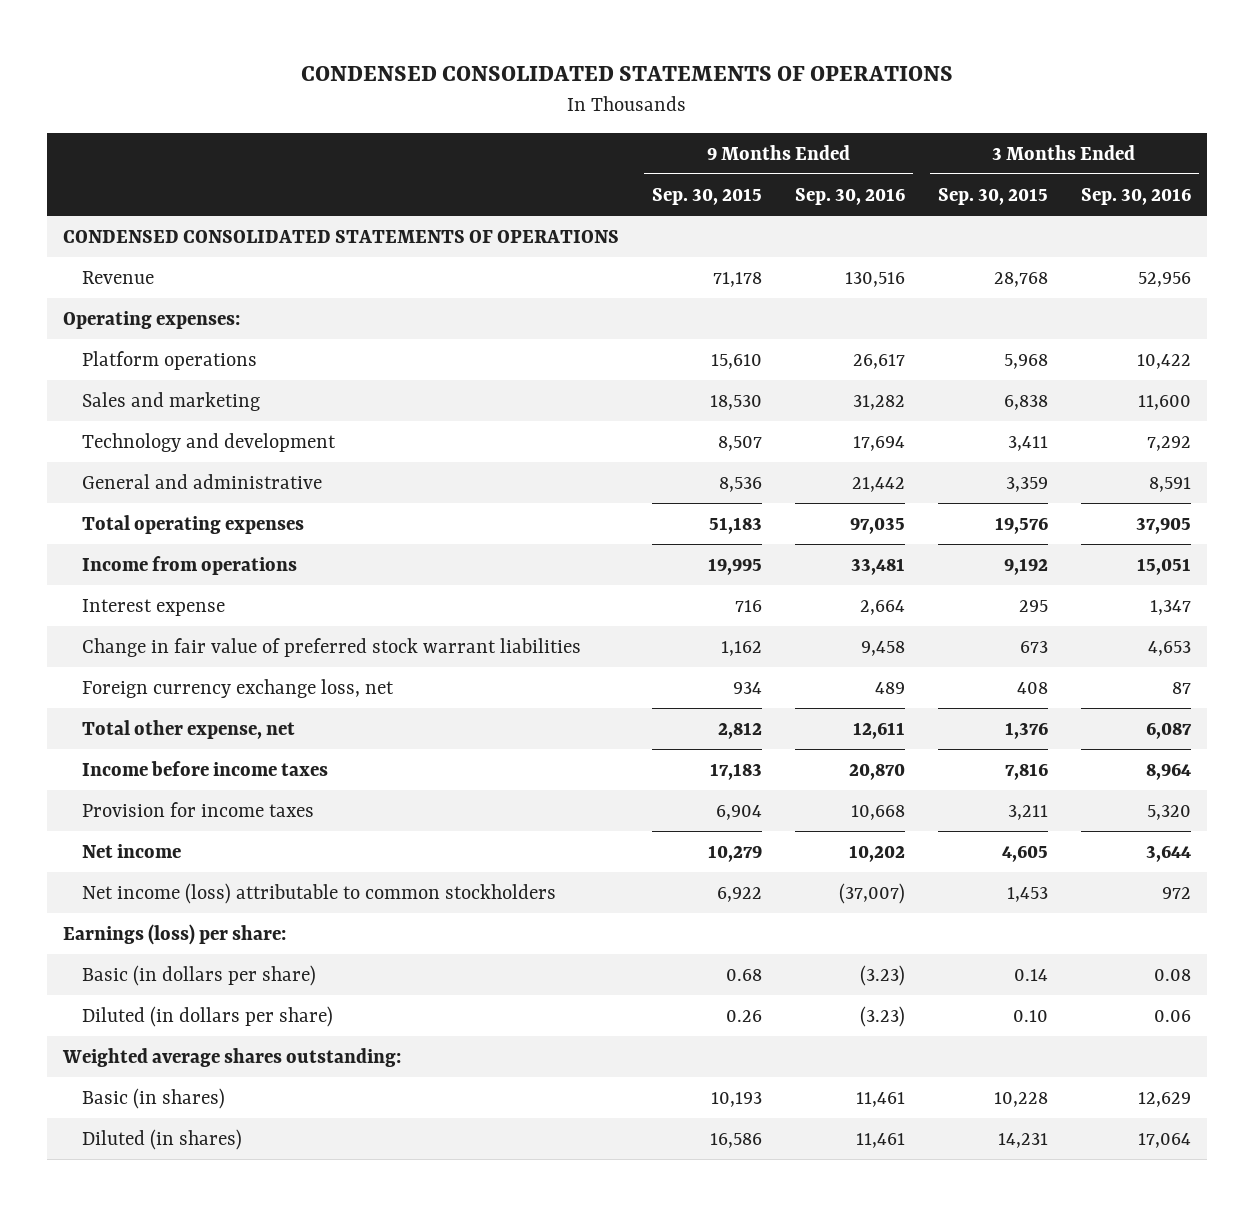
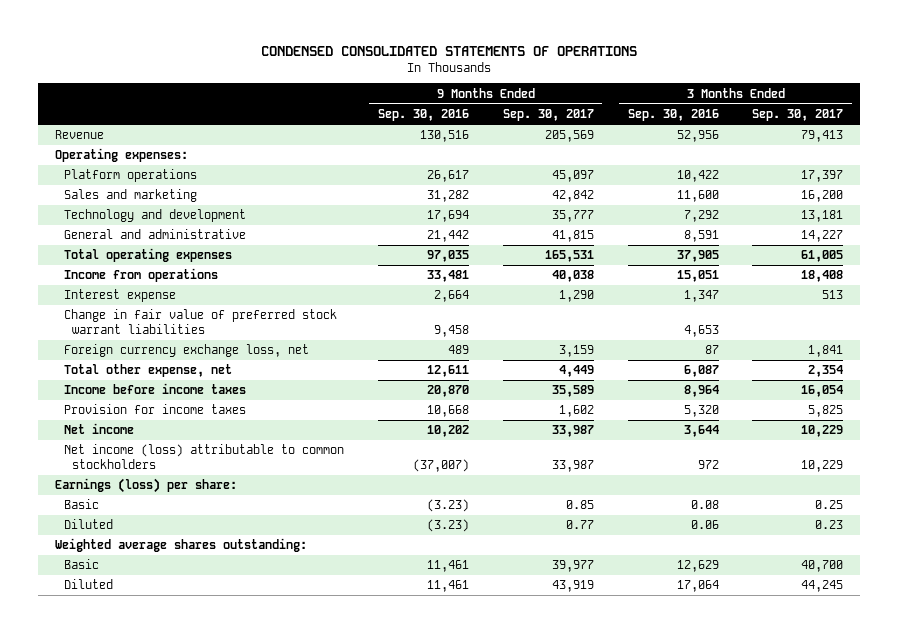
[652,187,763,205] Sep. 30, 2015 -> none
[937,187,1048,205] Sep. 30, 2015 -> none
none -> [502,109,594,122] Sep. 30, 2017
none -> [752,109,844,122] Sep. 30, 2017
[63,229,620,243] CONDENSED CONSOLIDATED STATEMENTS OF OPERATIONS -> none
[81,964,316,986] Basic (in dollars per share) -> [63,499,99,510] Basic
[81,1005,333,1027] Diluted (in dollars per share) -> [63,519,113,530] Diluted
[81,1087,225,1109] Basic (in shares) -> [63,559,99,570] Basic
[81,1128,242,1150] Diluted (in shares) -> [63,579,113,590] Diluted

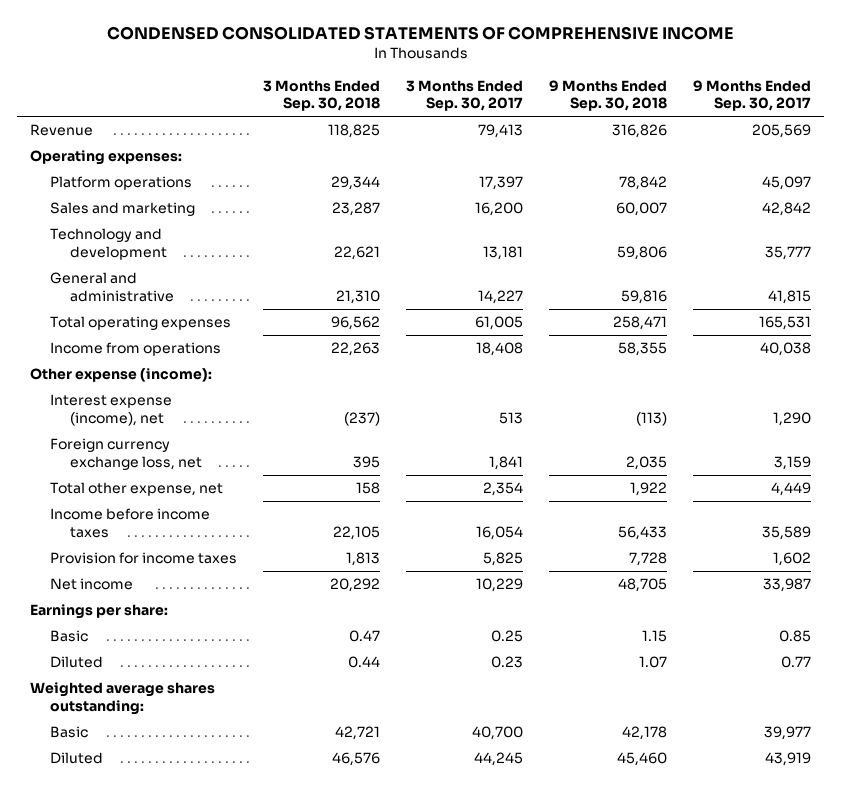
[261,46,638,57] CONDENSED CONSOLIDATED STATEMENTS OF OPERATIONS -> [106,26,734,41] CONDENSED CONSOLIDATED STATEMENTS OF COMPREHENSIVE INCOME
[377,109,469,122] Sep. 30, 2016 -> none
[627,109,719,122] Sep. 30, 2016 -> none
none -> [263,79,381,112] 3 Months Ended Sep. 30, 2018
none -> [549,79,668,112] 9 Months Ended Sep. 30, 2018
[63,309,337,334] Change in fair value of preferred stock warrant liabilities -> none
none -> [30,368,213,383] Other expense (income):
[63,289,176,303] Interest expense -> [50,394,173,426] Interest expense (income), net
[63,444,344,469] Net income (loss) attributable to common stockholders -> none
[55,478,238,494] Earnings (loss) per share: -> [30,604,169,620] Earnings per share:

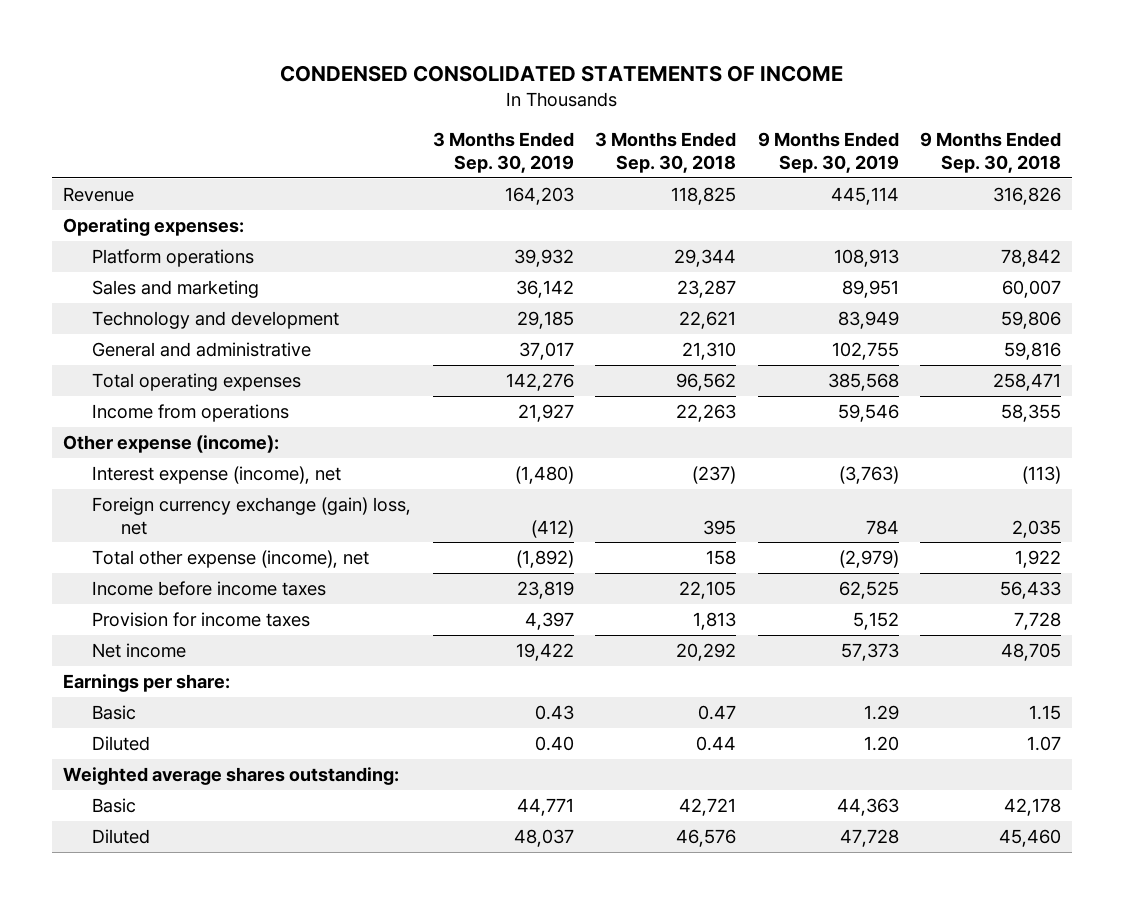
[106,26,734,41] CONDENSED CONSOLIDATED STATEMENTS OF COMPREHENSIVE INCOME -> [280,64,844,82] CONDENSED CONSOLIDATED STATEMENTS OF INCOME
[406,79,524,112] 3 Months Ended Sep. 30, 2017 -> none
[693,79,812,112] 9 Months Ended Sep. 30, 2017 -> none
none -> [432,131,574,173] 3 Months Ended Sep. 30, 2019
none -> [757,131,899,173] 9 Months Ended Sep. 30, 2019
[50,438,202,470] Foreign currency exchange loss, net -> [91,496,411,535] Foreign currency exchange (gain) loss, net
[50,482,224,497] Total other expense, net -> [91,549,369,568] Total other expense (income), net

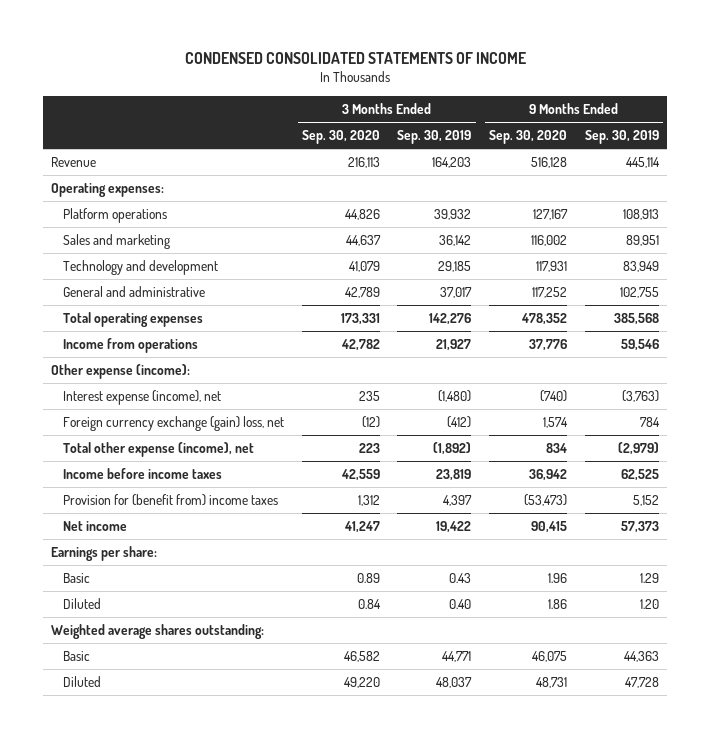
[595,131,737,173] 3 Months Ended Sep. 30, 2018 -> none
[920,131,1062,173] 9 Months Ended Sep. 30, 2018 -> none
none -> [301,130,380,145] Sep. 30, 2020
none -> [489,130,568,145] Sep. 30, 2020
[91,611,310,627] Provision for income taxes -> [63,494,279,507] Provision for (benefit from) income taxes

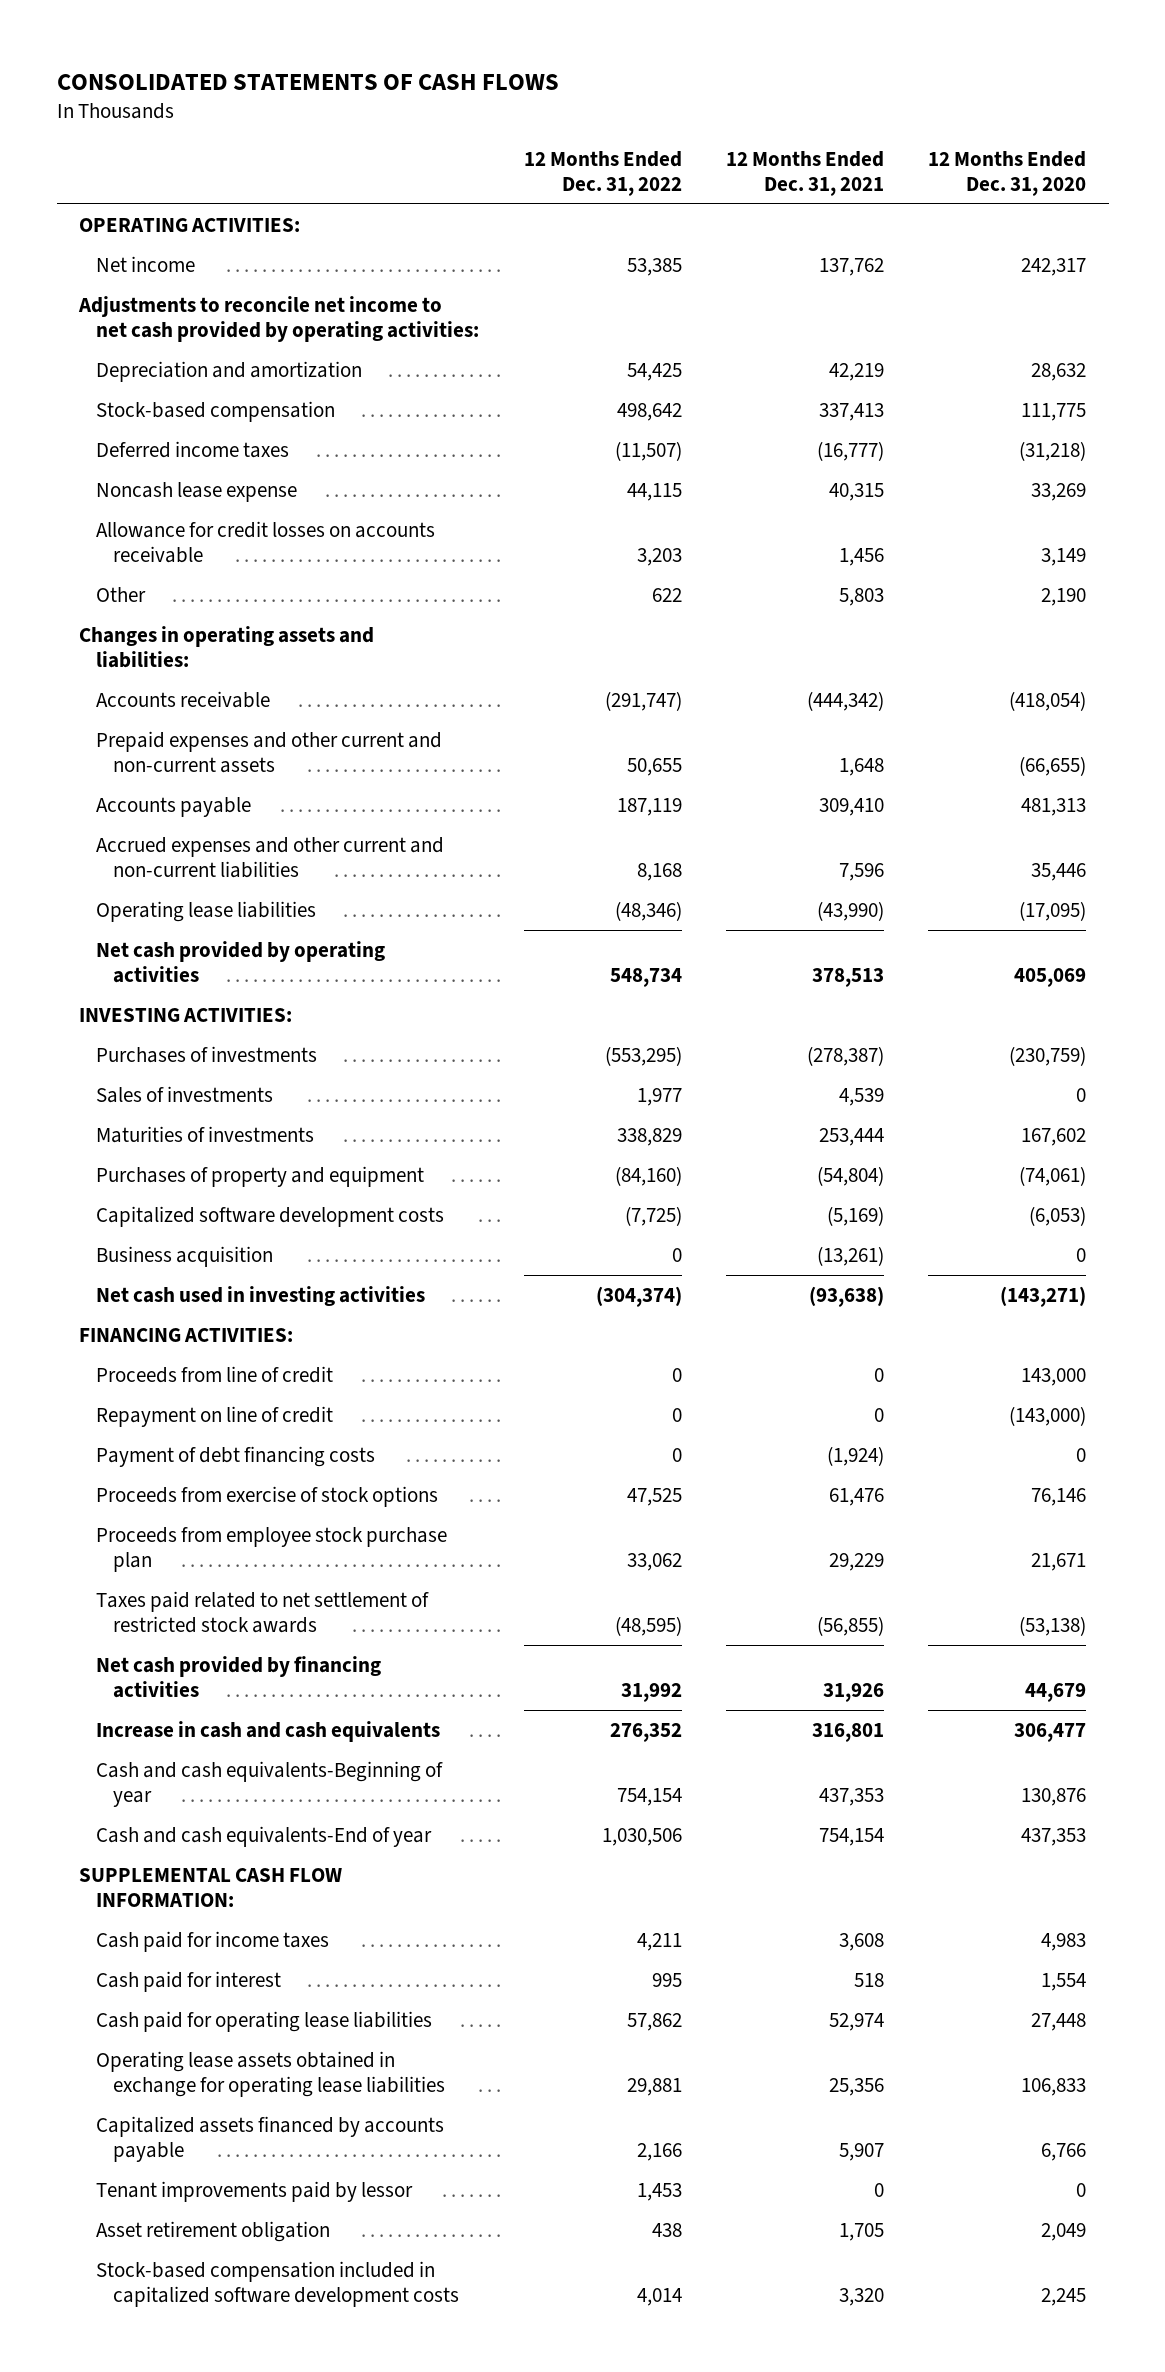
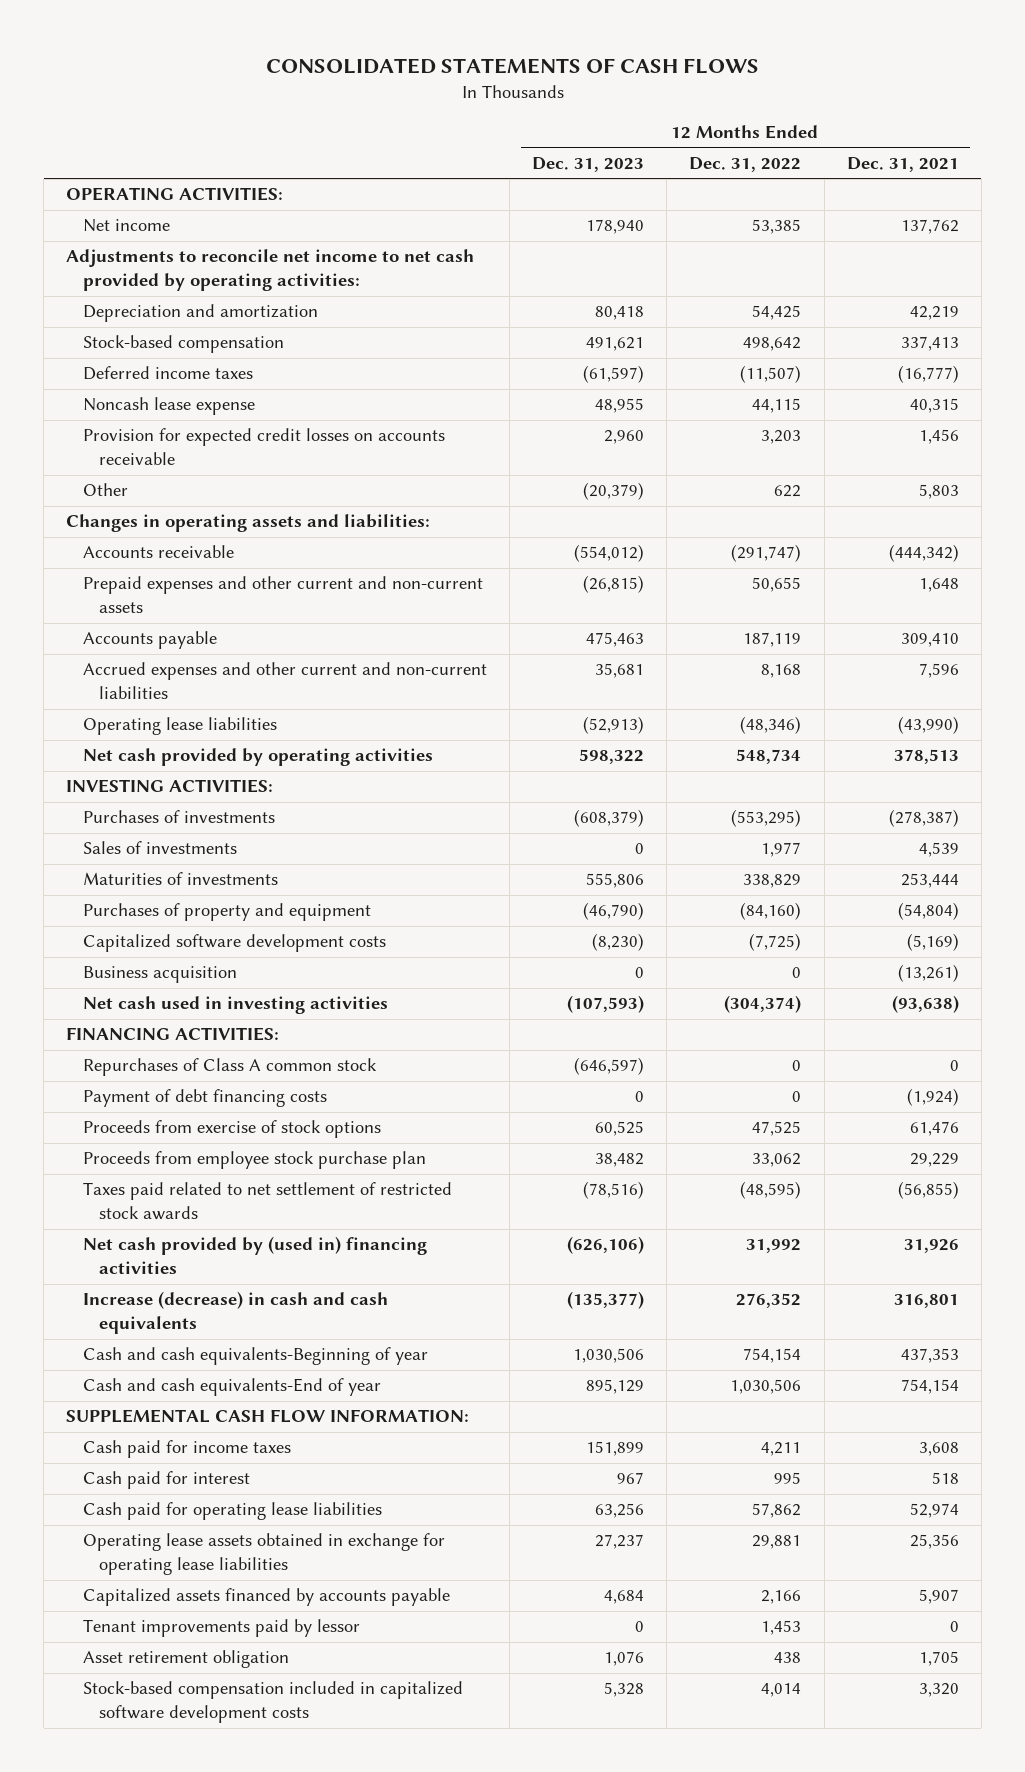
[928,151,1087,196] 12 Months Ended Dec. 31, 2020 -> none
none -> [532,156,645,172] Dec. 31, 2023
[96,521,436,563] Allowance for credit losses on accounts receivable -> [82,428,445,466] Provision for expected credit losses on accounts receivable
[96,1366,334,1384] Proceeds from line of credit -> none
[96,1406,334,1428] Repayment on line of credit -> none
none -> [82,1058,377,1077] Repurchases of Class A common stock
[96,1656,382,1698] Net cash provided by financing activities -> [82,1236,427,1275] Net cash provided by (used in) financing activities
[96,1721,441,1743] Increase in cash and cash equivalents -> [82,1291,388,1335] Increase (decrease) in cash and cash equivalents

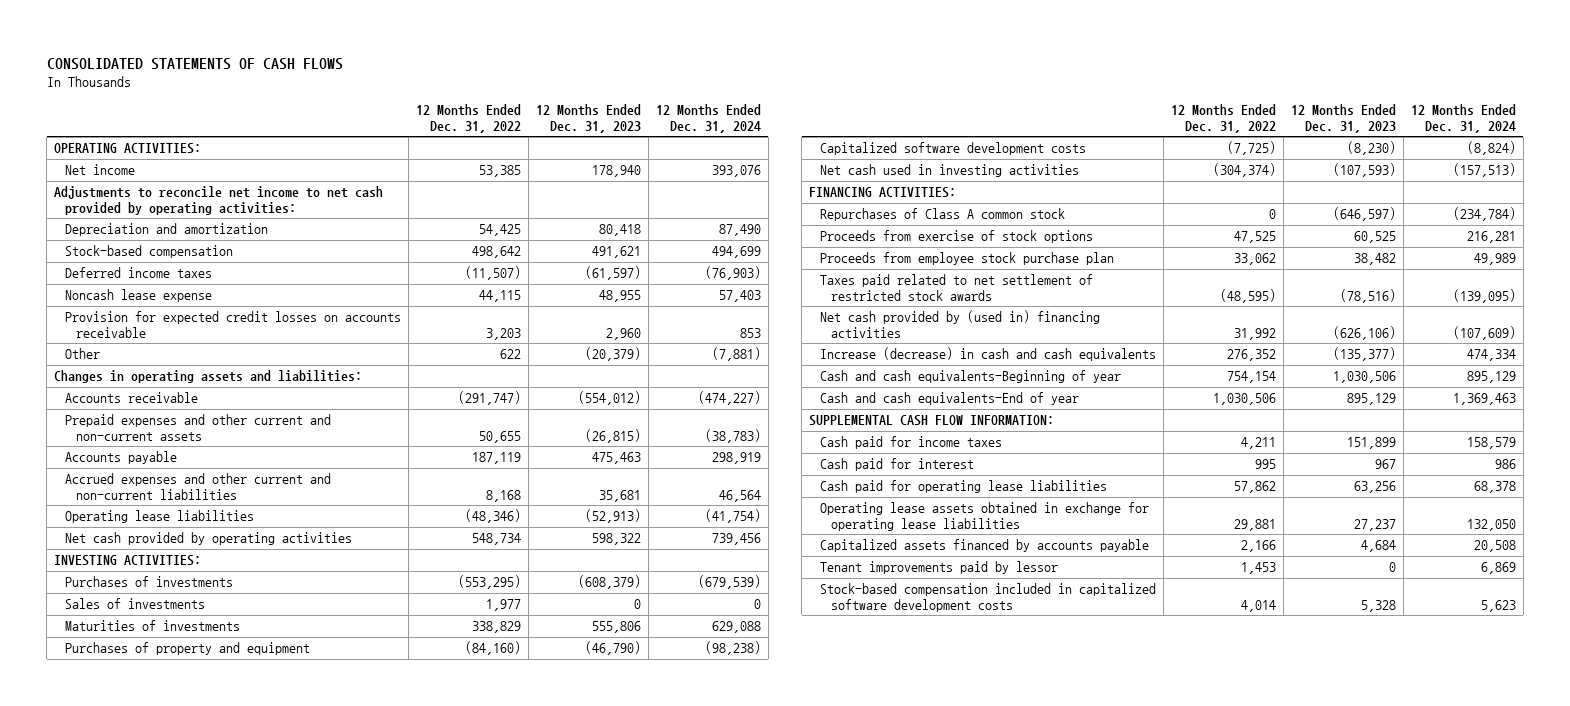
[846,156,959,172] Dec. 31, 2021 -> none
none -> [655,104,761,133] 12 Months Ended Dec. 31, 2024
[82,966,237,984] Business acquisition -> none
[82,1089,327,1108] Payment of debt financing costs -> none
[82,1650,289,1669] Asset retirement obligation -> none

